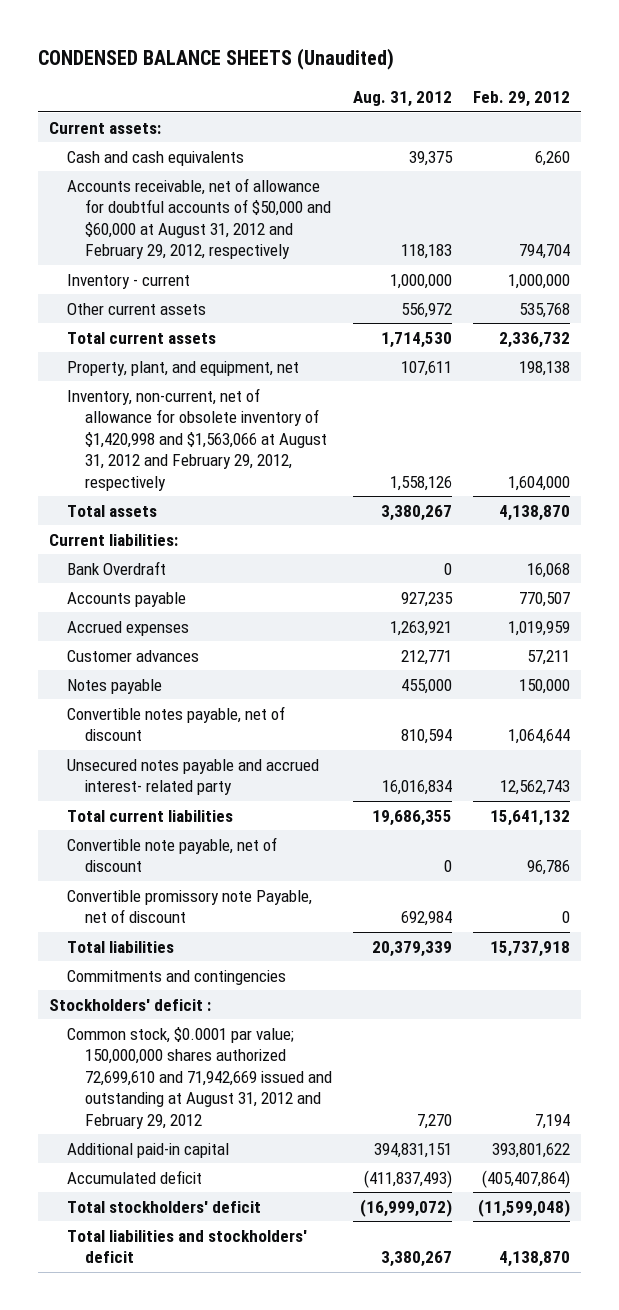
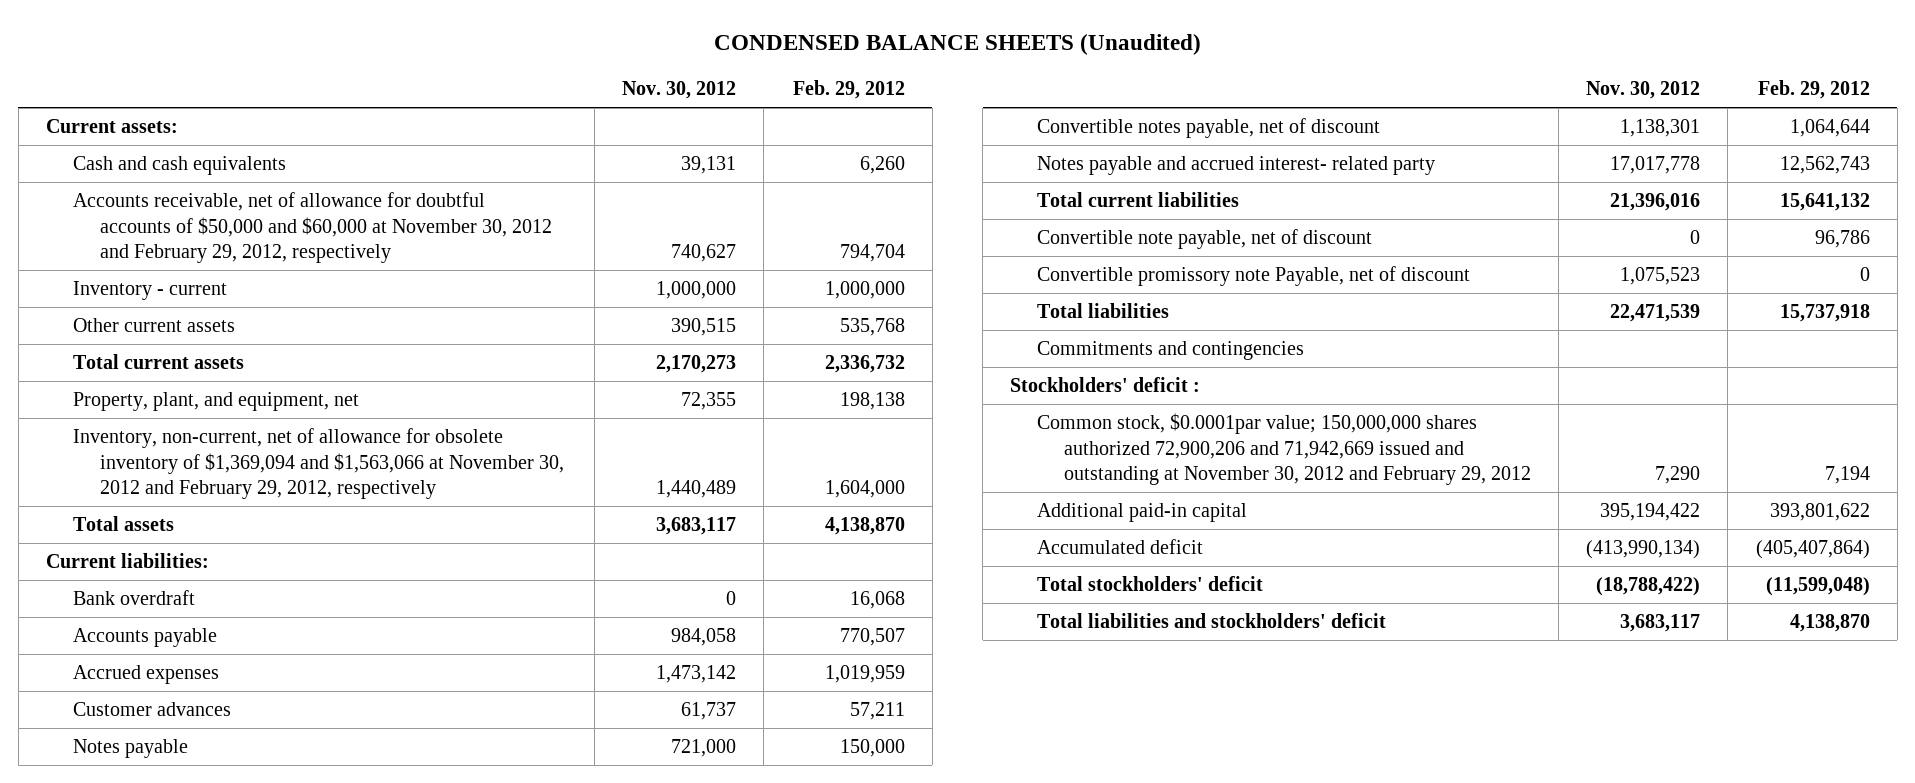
[353,91,453,108] Aug. 31, 2012 -> none
none -> [621,80,736,99] Nov. 30, 2012
[67,177,332,260] Accounts receivable, net of allowance for doubtful accounts of $50,000 and $60,000 at August 31, 2012 and February 29, 2012, respectively -> [72,192,552,264] Accounts receivable, net of allowance for doubtful accounts of $50,000 and $60,000 at November 30, 2012 and February 29, 2012, respectively
[67,387,328,491] Inventory, non-current, net of allowance for obsolete inventory of $1,420,998 and $1,563,066 at August 31, 2012 and February 29, 2012, respectively -> [72,428,564,500] Inventory, non-current, net of allowance for obsolete inventory of $1,369,094 and $1,563,066 at November 30, 2012 and February 29, 2012, respectively
[67,560,167,575] Bank Overdraft -> [72,590,195,606] Bank overdraft
[67,758,320,796] Unsecured notes payable and accrued interest- related party -> [1037,156,1436,176] Notes payable and accrued interest- related party
[67,1026,333,1129] Common stock, $0.0001 par value; 150,000,000 shares authorized 72,699,610 and 71,942,669 issued and outstanding at August 31, 2012 and February 29, 2012 -> [1037,413,1532,486] Common stock, $0.0001par value; 150,000,000 shares authorized 72,900,206 and 71,942,669 issued and outstanding at November 30, 2012 and February 29, 2012

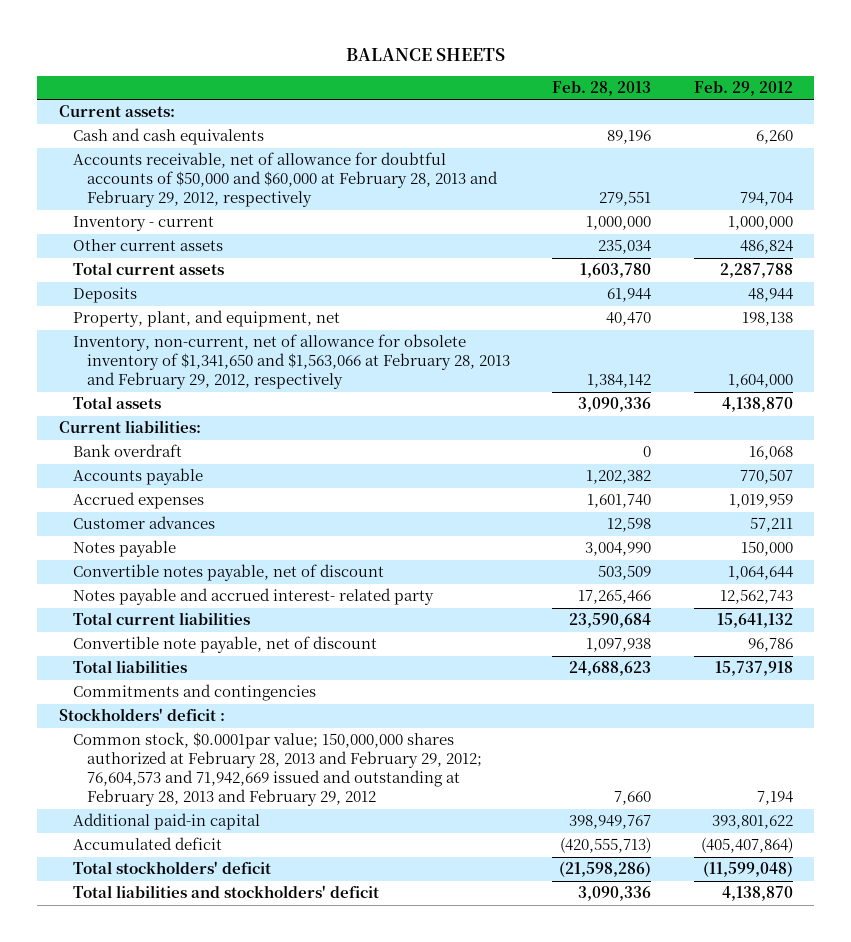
[713,33,1201,55] CONDENSED BALANCE SHEETS (Unaudited) -> [345,47,505,61] BALANCE SHEETS
[621,80,736,99] Nov. 30, 2012 -> none
none -> [552,80,652,96] Feb. 28, 2013
[72,192,552,264] Accounts receivable, net of allowance for doubtful accounts of $50,000 and $60,000 at November 30, 2012 and February 29, 2012, respectively -> [72,152,498,208] Accounts receivable, net of allowance for doubtful accounts of $50,000 and $60,000 at February 28, 2013 and February 29, 2012, respectively
[839,318,905,337] 535,768 -> [739,240,793,255] 486,824
[824,355,905,374] 2,336,732 -> [719,263,793,279] 2,287,788
none -> [72,287,137,304] Deposits
[72,428,564,500] Inventory, non-current, net of allowance for obsolete inventory of $1,369,094 and $1,563,066 at November 30, 2012 and February 29, 2012, respectively -> [72,334,510,390] Inventory, non-current, net of allowance for obsolete inventory of $1,341,650 and $1,563,066 at February 28, 2013 and February 29, 2012, respectively
[1037,266,1471,287] Convertible promissory note Payable, net of discount -> none
[1037,413,1532,486] Common stock, $0.0001par value; 150,000,000 shares authorized 72,900,206 and 71,942,669 issued and outstanding at November 30, 2012 and February 29, 2012 -> [72,732,482,807] Common stock, $0.0001par value; 150,000,000 shares authorized at February 28, 2013 and February 29, 2012; 76,604,573 and 71,942,669 issued and outstanding at February 28, 2013 and February 29, 2012

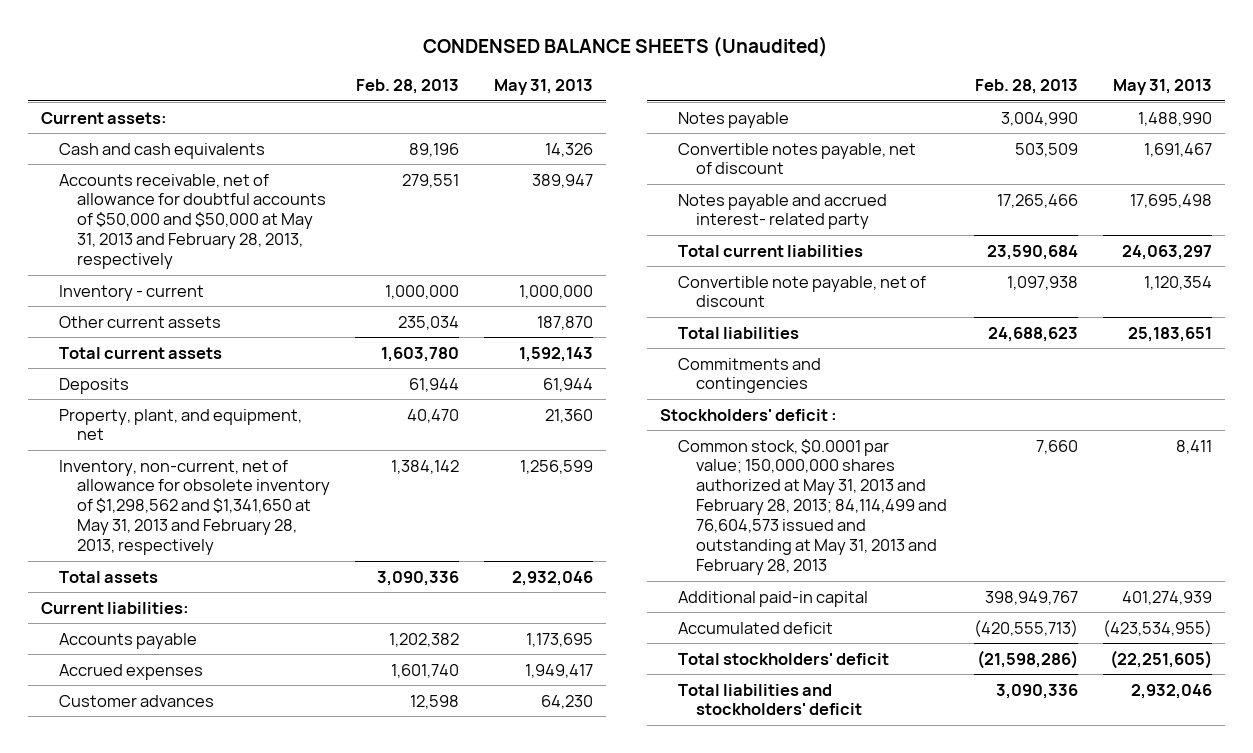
[345,47,505,61] BALANCE SHEETS -> [423,36,829,58] CONDENSED BALANCE SHEETS (Unaudited)
[693,80,793,96] Feb. 29, 2012 -> none
none -> [494,79,594,96] May 31, 2013
[72,152,498,208] Accounts receivable, net of allowance for doubtful accounts of $50,000 and $60,000 at February 28, 2013 and February 29, 2012, respectively -> [58,173,326,270] Accounts receivable, net of allowance for doubtful accounts of $50,000 and $50,000 at May 31, 2013 and February 28, 2013, respectively
[72,334,510,390] Inventory, non-current, net of allowance for obsolete inventory of $1,341,650 and $1,563,066 at February 28, 2013 and February 29, 2012, respectively -> [58,459,330,556] Inventory, non-current, net of allowance for obsolete inventory of $1,298,562 and $1,341,650 at May 31, 2013 and February 28, 2013, respectively
[72,444,182,458] Bank overdraft -> none
[72,732,482,807] Common stock, $0.0001par value; 150,000,000 shares authorized at February 28, 2013 and February 29, 2012; 76,604,573 and 71,942,669 issued and outstanding at February 28, 2013 and February 29, 2012 -> [677,438,947,576] Common stock, $0.0001 par value; 150,000,000 shares authorized at May 31, 2013 and February 28, 2013; 84,114,499 and 76,604,573 issued and outstanding at May 31, 2013 and February 28, 2013

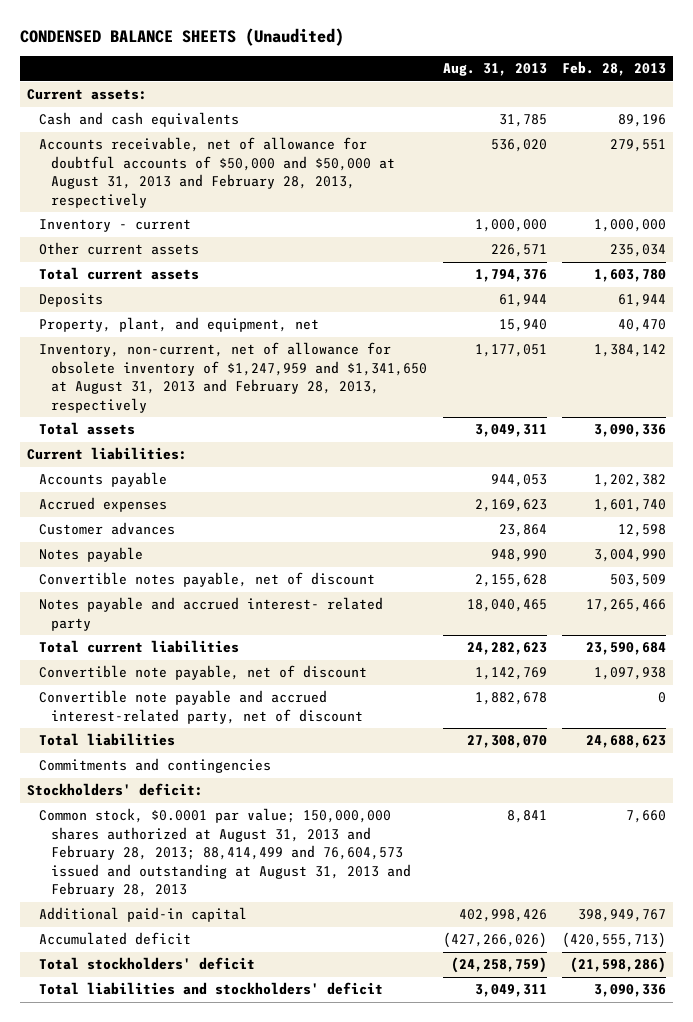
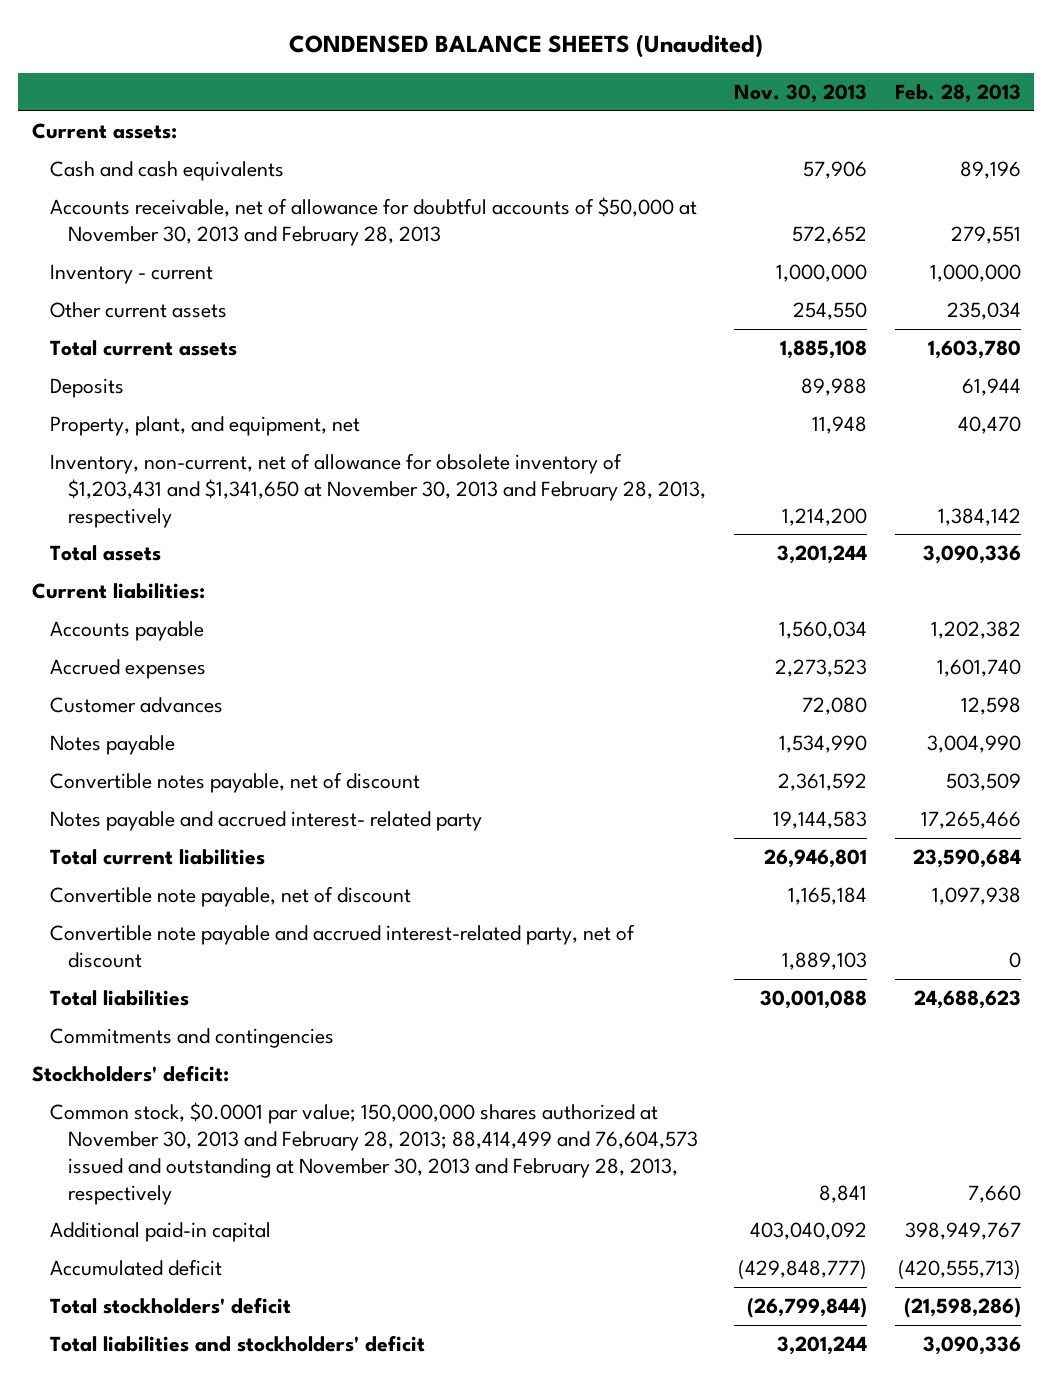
[442,63,547,77] Aug. 31, 2013 -> none
none -> [733,83,867,103] Nov. 30, 2013
[39,137,396,208] Accounts receivable, net of allowance for doubtful accounts of $50,000 and $50,000 at August 31, 2013 and February 28, 2013, respectively -> [50,196,698,246] Accounts receivable, net of allowance for doubtful accounts of $50,000 at November 30, 2013 and February 28, 2013
[39,342,428,413] Inventory, non-current, net of allowance for obsolete inventory of $1,247,959 and $1,341,650 at August 31, 2013 and February 28, 2013, respectively -> [50,452,706,528] Inventory, non-current, net of allowance for obsolete inventory of $1,203,431 and $1,341,650 at November 30, 2013 and February 28, 2013, respectively
[39,808,412,898] Common stock, $0.0001 par value; 150,000,000 shares authorized at August 31, 2013 and February 28, 2013; 88,414,499 and 76,604,573 issued and outstanding at August 31, 2013 and February 28, 2013 -> [50,1101,698,1205] Common stock, $0.0001 par value; 150,000,000 shares authorized at November 30, 2013 and February 28, 2013; 88,414,499 and 76,604,573 issued and outstanding at November 30, 2013 and February 28, 2013, respectively

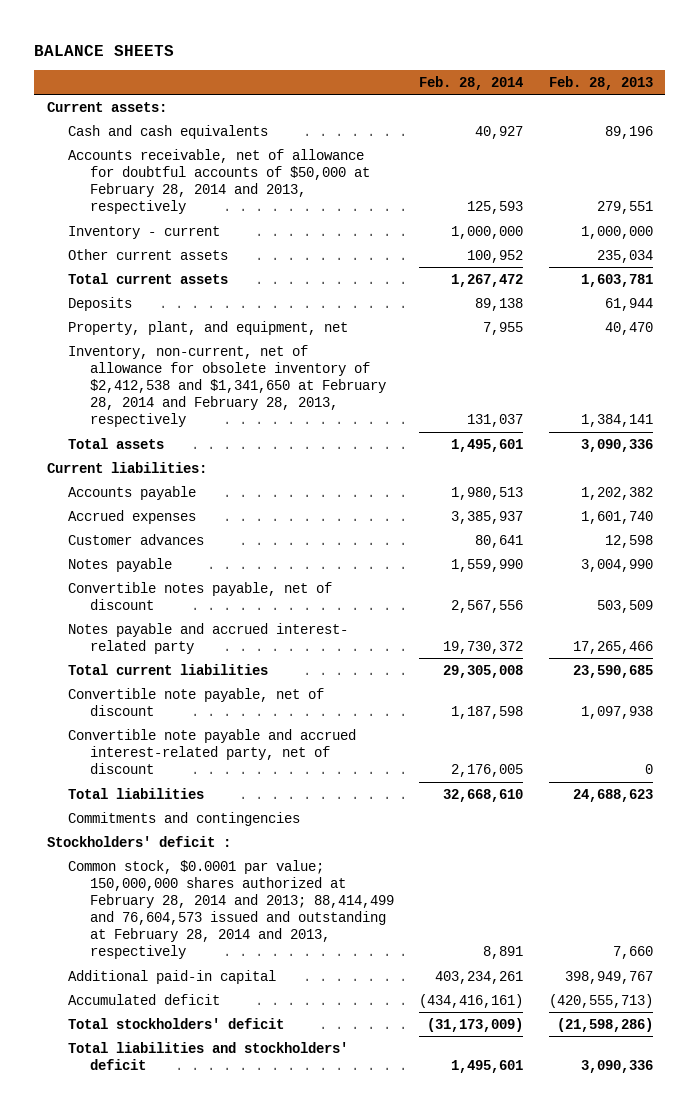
[289,33,764,58] CONDENSED BALANCE SHEETS (Unaudited) -> [33,44,174,56] BALANCE SHEETS
[733,83,867,103] Nov. 30, 2013 -> none
none -> [419,75,524,90] Feb. 28, 2014
[50,196,698,246] Accounts receivable, net of allowance for doubtful accounts of $50,000 at November 30, 2013 and February 28, 2013 -> [68,148,370,214] Accounts receivable, net of allowance for doubtful accounts of $50,000 at February 28, 2014 and 2013, respectively
[927,339,1021,359] 1,603,780 -> [580,273,653,287] 1,603,781
[50,452,706,528] Inventory, non-current, net of allowance for obsolete inventory of $1,203,431 and $1,341,650 at November 30, 2013 and February 28, 2013, respectively -> [68,344,386,428] Inventory, non-current, net of allowance for obsolete inventory of $2,412,538 and $1,341,650 at February 28, 2014 and February 28, 2013, respectively
[937,507,1021,526] 1,384,142 -> [580,414,653,428] 1,384,141
[912,848,1021,868] 23,590,684 -> [572,664,653,678] 23,590,685
[32,1064,230,1082] Stockholders' deficit: -> [46,835,231,847] Stockholders' deficit :
[50,1101,698,1205] Common stock, $0.0001 par value; 150,000,000 shares authorized at November 30, 2013 and February 28, 2013; 88,414,499 and 76,604,573 issued and outstanding at November 30, 2013 and February 28, 2013, respectively -> [68,859,394,960] Common stock, $0.0001 par value; 150,000,000 shares authorized at February 28, 2014 and 2013; 88,414,499 and 76,604,573 issued and outstanding at February 28, 2014 and 2013, respectively

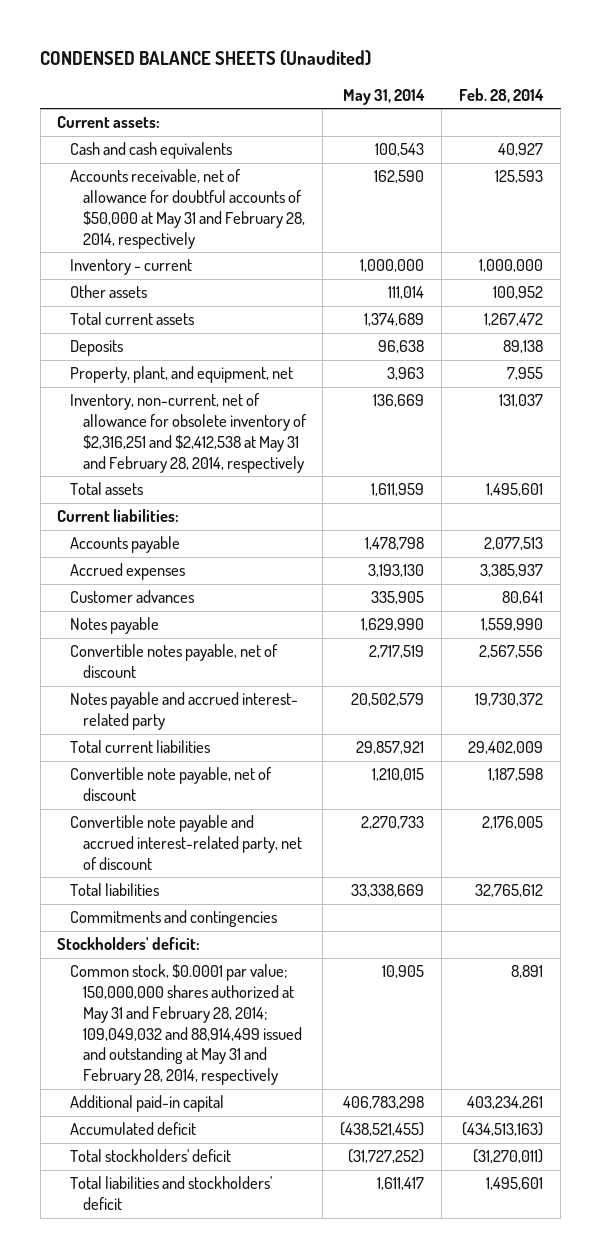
[33,44,174,56] BALANCE SHEETS -> [40,50,372,67] CONDENSED BALANCE SHEETS (Unaudited)
[548,75,653,90] Feb. 28, 2013 -> none
none -> [343,88,426,105] May 31, 2014
[68,148,370,214] Accounts receivable, net of allowance for doubtful accounts of $50,000 at February 28, 2014 and 2013, respectively -> [70,169,305,249] Accounts receivable, net of allowance for doubtful accounts of $50,000 at May 31 and February 28, 2014, respectively
[68,248,229,260] Other current assets -> [70,285,148,299] Other assets
[68,344,386,428] Inventory, non-current, net of allowance for obsolete inventory of $2,412,538 and $1,341,650 at February 28, 2014 and February 28, 2013, respectively -> [70,393,307,473] Inventory, non-current, net of allowance for obsolete inventory of $2,316,251 and $2,412,538 at May 31 and February 28, 2014, respectively
[451,486,524,500] 1,980,513 -> [484,537,544,551] 2,077,513
[443,664,524,678] 29,305,008 -> [468,741,544,755] 29,402,009
[443,788,524,802] 32,668,610 -> [475,884,544,898] 32,765,612
[46,835,231,847] Stockholders' deficit : -> [57,937,201,951] Stockholders' deficit:
[68,859,394,960] Common stock, $0.0001 par value; 150,000,000 shares authorized at February 28, 2014 and 2013; 88,414,499 and 76,604,573 issued and outstanding at February 28, 2014 and 2013, respectively -> [70,964,302,1086] Common stock, $0.0001 par value; 150,000,000 shares authorized at May 31 and February 28, 2014; 109,049,032 and 88,914,499 issued and outstanding at May 31 and February 28, 2014, respectively
[419,993,524,1008] (434,416,161) -> [462,1122,544,1137] (434,513,163)
[427,1017,524,1032] (31,173,009) -> [473,1149,544,1164] (31,270,011)

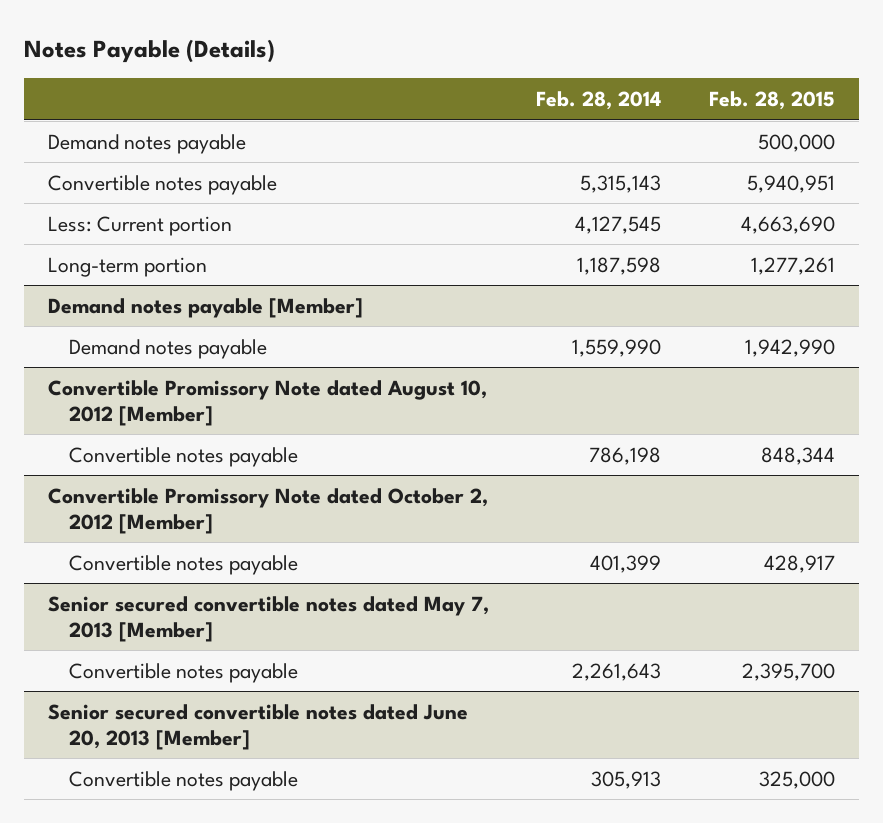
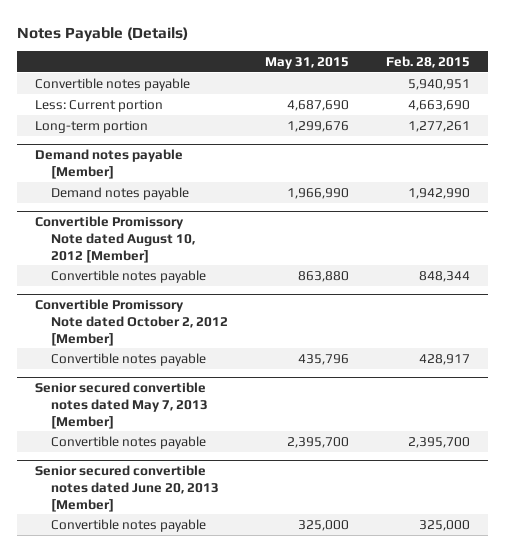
[536,91,662,111] Feb. 28, 2014 -> none
none -> [265,56,350,69] May 31, 2015
[47,133,246,154] Demand notes payable -> none

